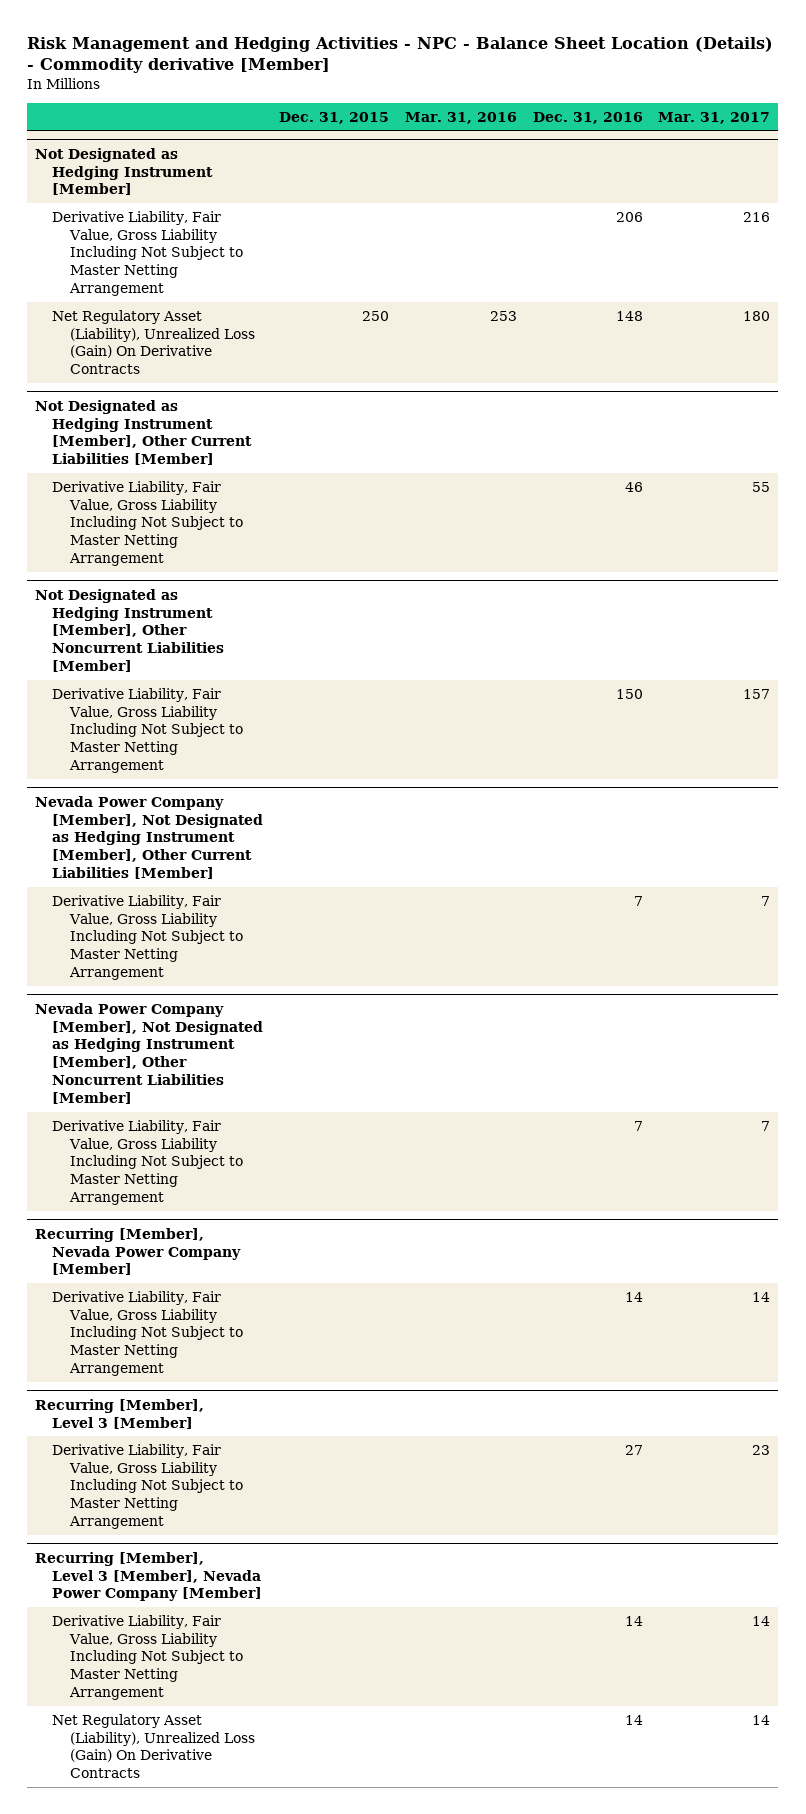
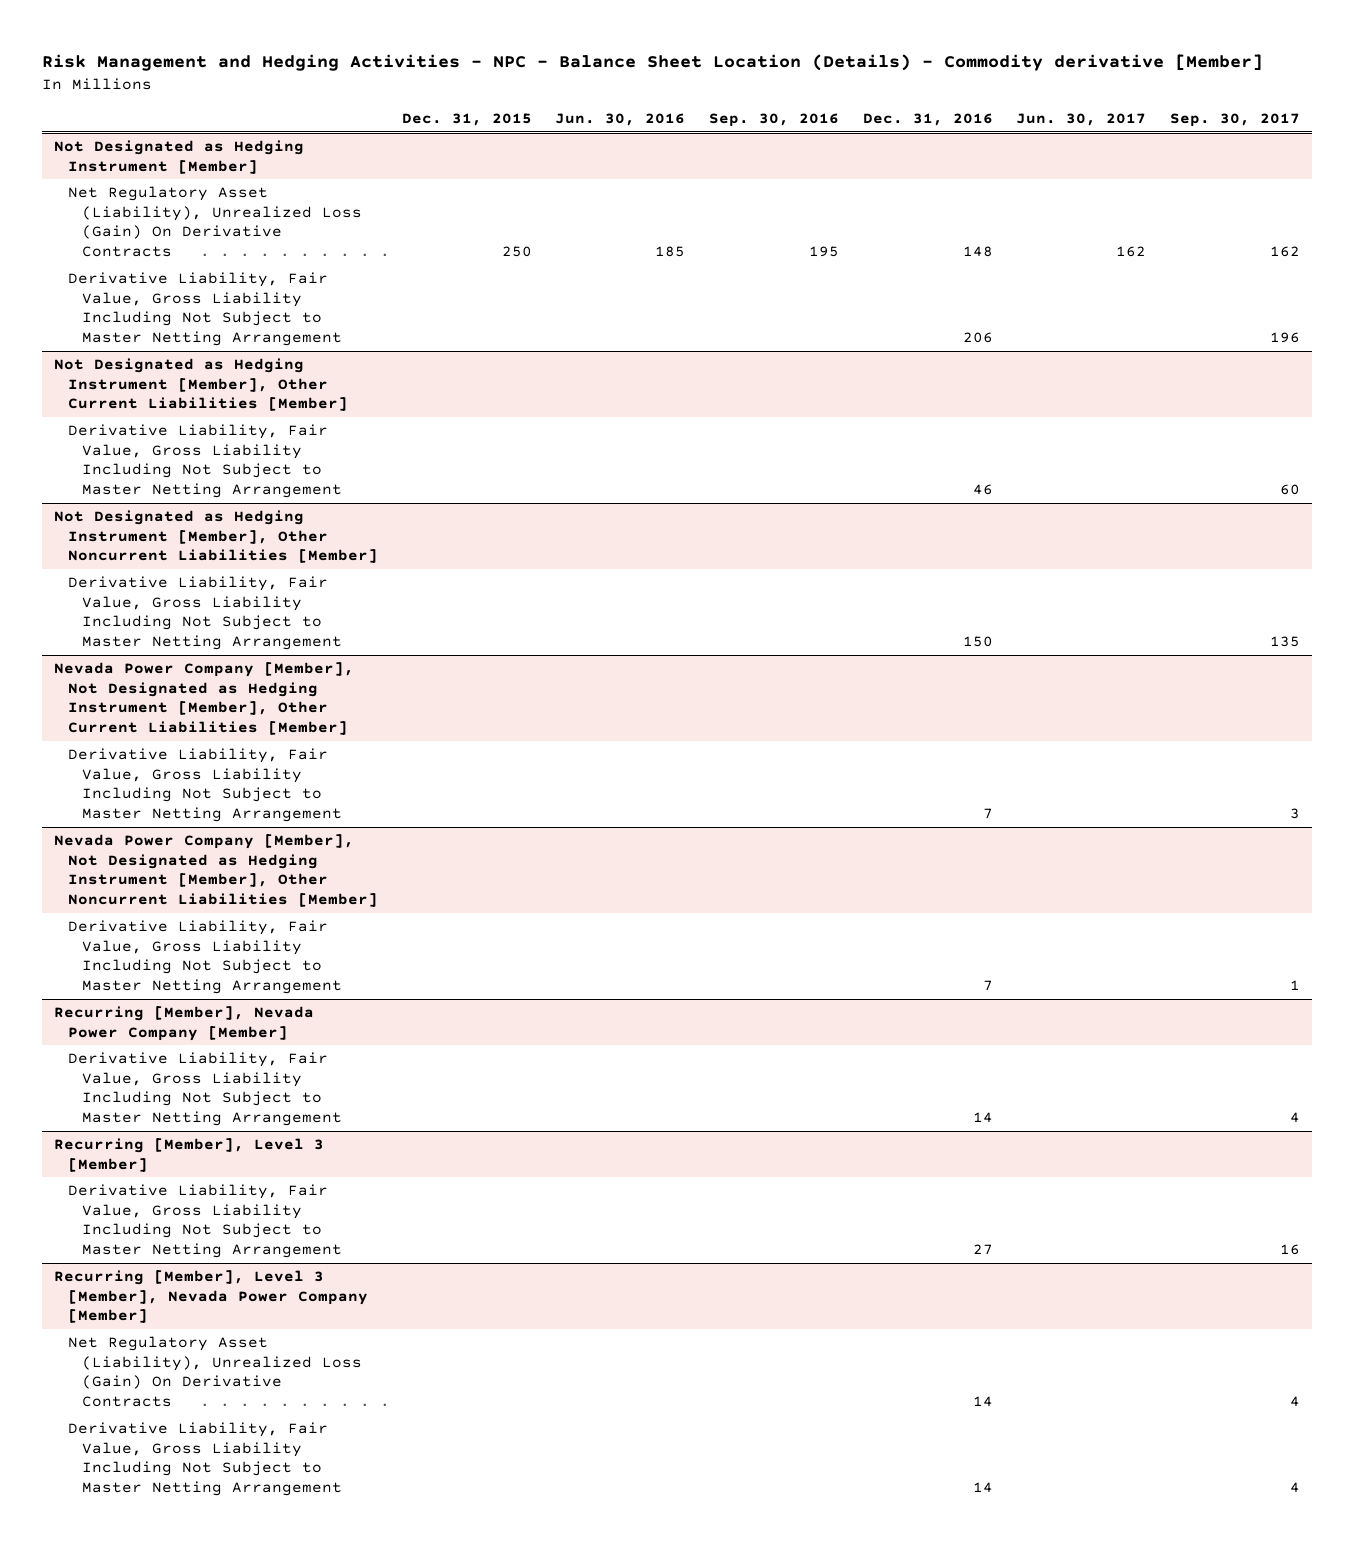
[404,111,517,124] Mar. 31, 2016 -> none
[658,111,771,124] Mar. 31, 2017 -> none
none -> [555,113,686,127] Jun. 30, 2016
none -> [708,113,839,128] Sep. 30, 2016
none -> [1016,113,1147,127] Jun. 30, 2017
none -> [1170,113,1301,128] Sep. 30, 2017
[52,210,243,297] Derivative Liability, Fair Value, Gross Liability Including Not Subject to Master Netting Arrangement -> [67,271,342,347] Derivative Liability, Fair Value, Gross Liability Including Not Subject to Master Netting Arrangement
[52,1614,243,1701] Derivative Liability, Fair Value, Gross Liability Including Not Subject to Master Netting Arrangement -> [67,1421,342,1497] Derivative Liability, Fair Value, Gross Liability Including Not Subject to Master Netting Arrangement

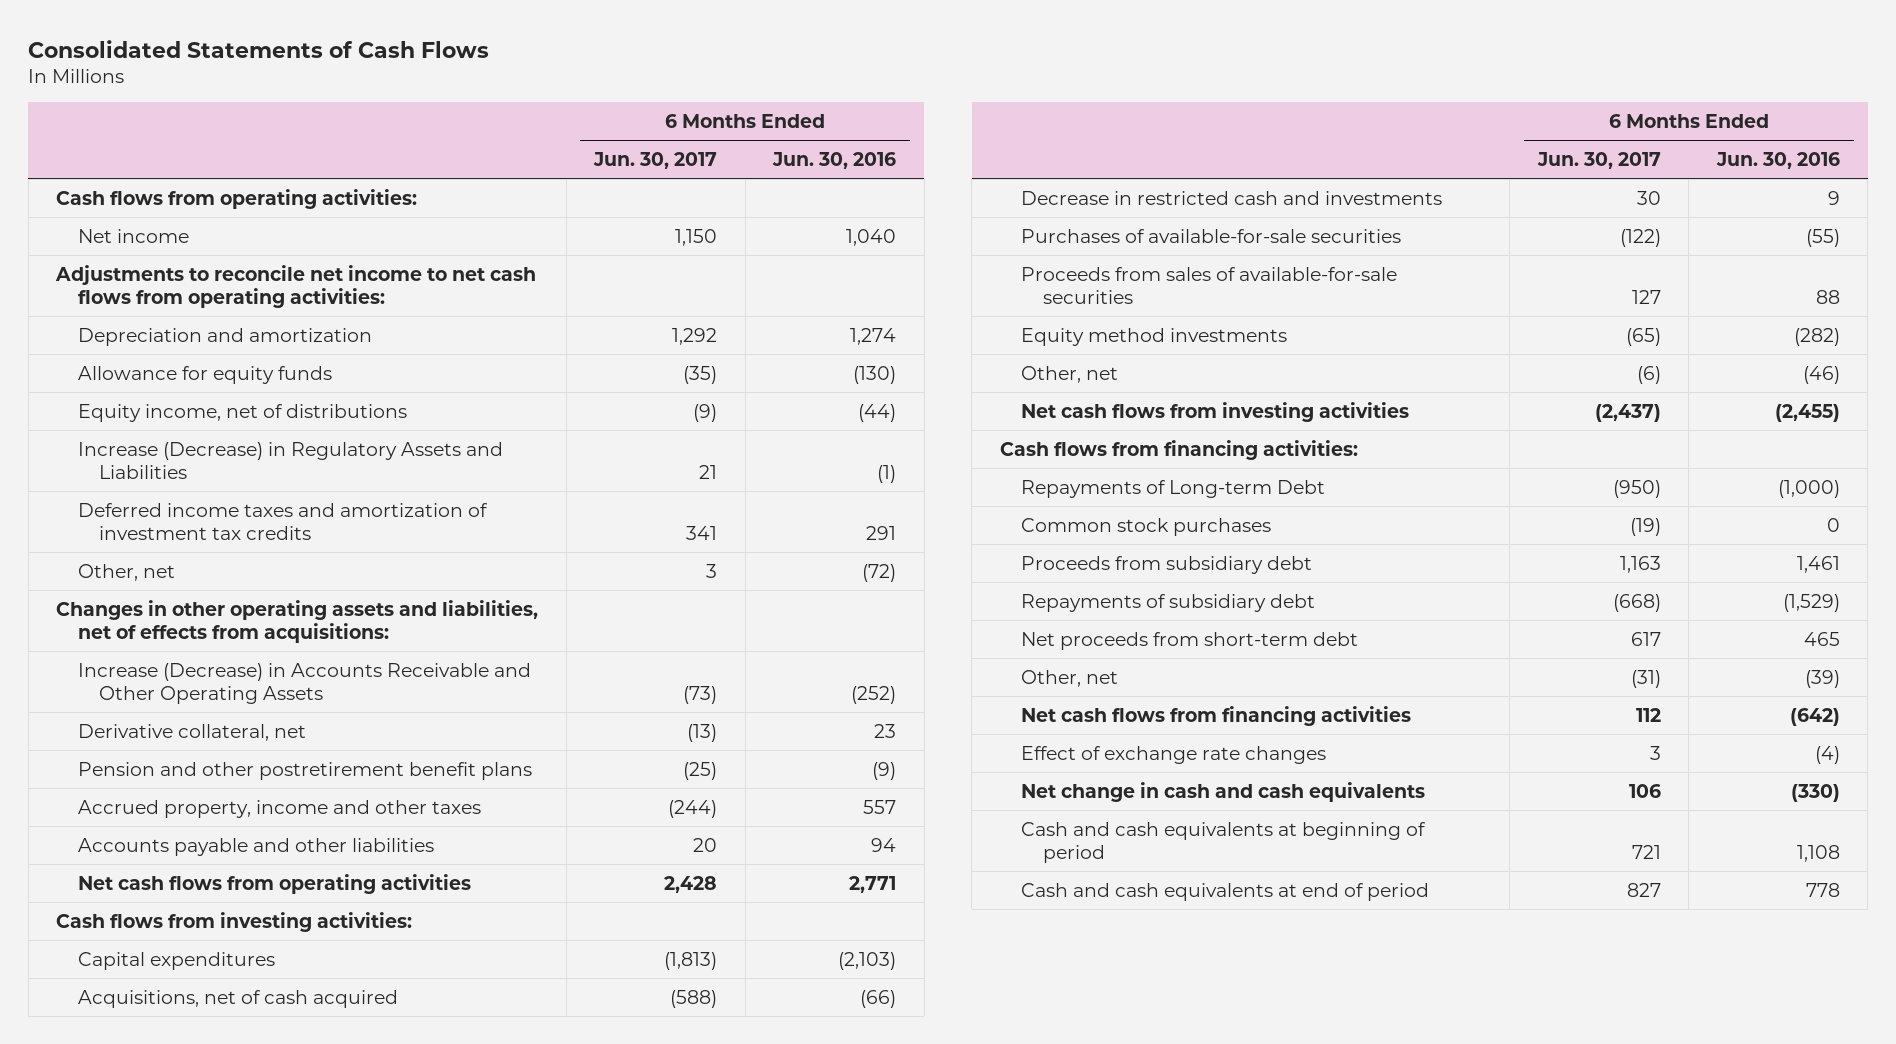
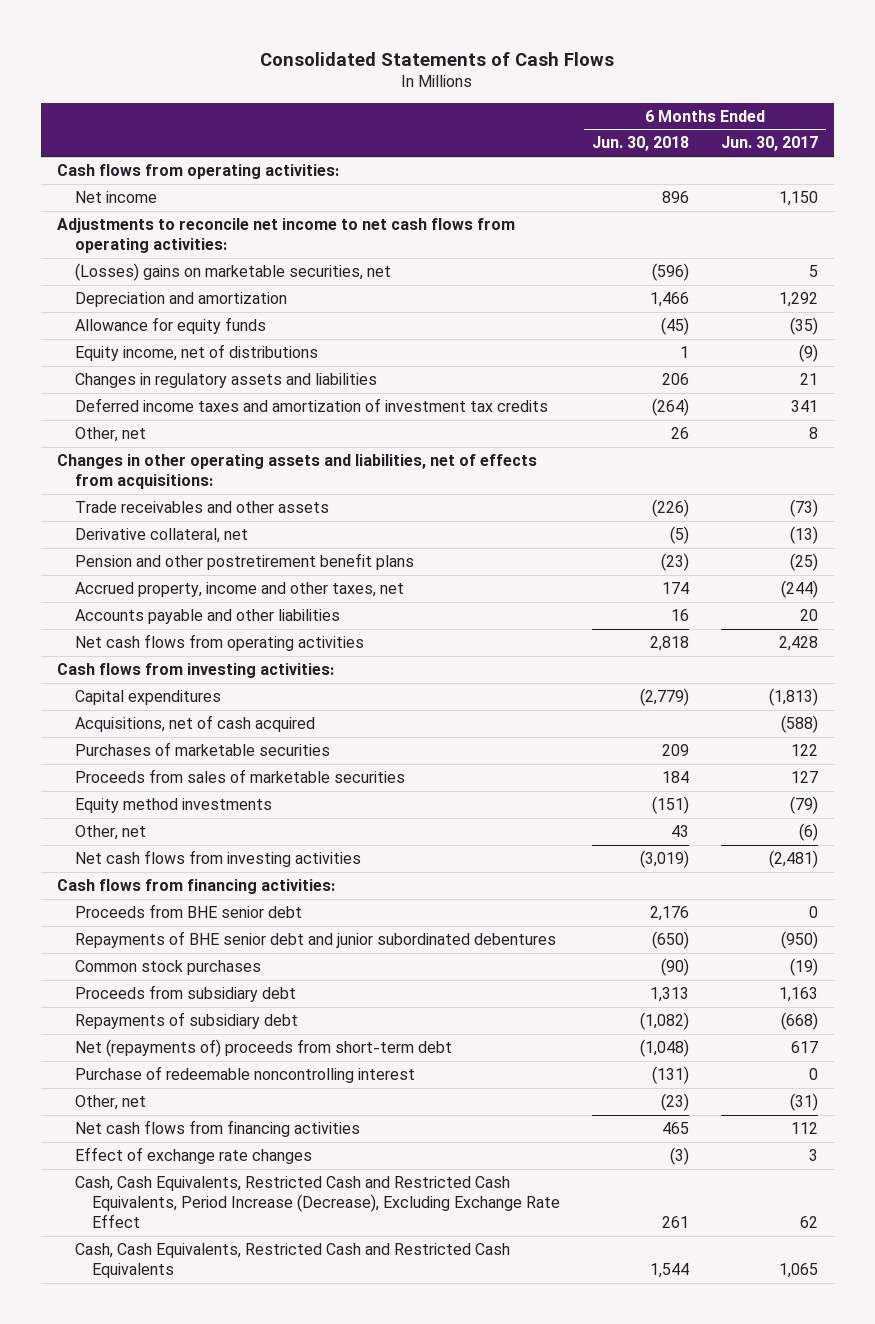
[772,151,897,169] Jun. 30, 2016 -> none
none -> [592,136,690,152] Jun. 30, 2018
none -> [74,262,391,281] (Losses) gains on marketable securities, net
[77,441,503,479] Increase (Decrease) in Regulatory Assets and Liabilities -> [74,372,377,388] Changes in regulatory assets and liabilities
[706,563,718,578] 3 -> [809,426,819,439] 8
[77,662,531,704] Increase (Decrease) in Accounts Receivable and Other Operating Assets -> [74,500,329,513] Trade receivables and other assets
[77,799,481,818] Accrued property, income and other taxes -> [74,581,404,597] Accrued property, income and other taxes, net
[1021,190,1443,205] Decrease in restricted cash and investments -> none
[1021,228,1402,243] Purchases of available-for-sale securities -> none
none -> [74,741,330,756] Purchases of marketable securities
[1021,266,1398,304] Proceeds from sales of available-for-sale securities -> [74,768,405,783] Proceeds from sales of marketable securities
[1625,327,1661,346] (65) -> [790,795,819,814] (79)
[1594,403,1661,422] (2,437) -> [769,849,819,868] (2,481)
none -> [74,903,302,918] Proceeds from BHE senior debt
[1021,479,1326,498] Repayments of Long-term Debt -> [74,930,556,948] Repayments of BHE senior debt and junior subordinated debentures
[1021,631,1359,650] Net proceeds from short-term debt -> [74,1038,452,1057] Net (repayments of) proceeds from short-term debt
none -> [74,1065,415,1083] Purchase of redeemable noncontrolling interest
[1021,781,1426,802] Net change in cash and cash equivalents -> none
[1021,821,1427,863] Cash and cash equivalents at beginning of period -> none
[1021,882,1430,901] Cash and cash equivalents at end of period -> none
none -> [74,1175,561,1229] Cash, Cash Equivalents, Restricted Cash and Restricted Cash Equivalents, Period Increase (Decrease), Excluding Exchange Rate Effect
none -> [74,1242,510,1279] Cash, Cash Equivalents, Restricted Cash and Restricted Cash Equivalents

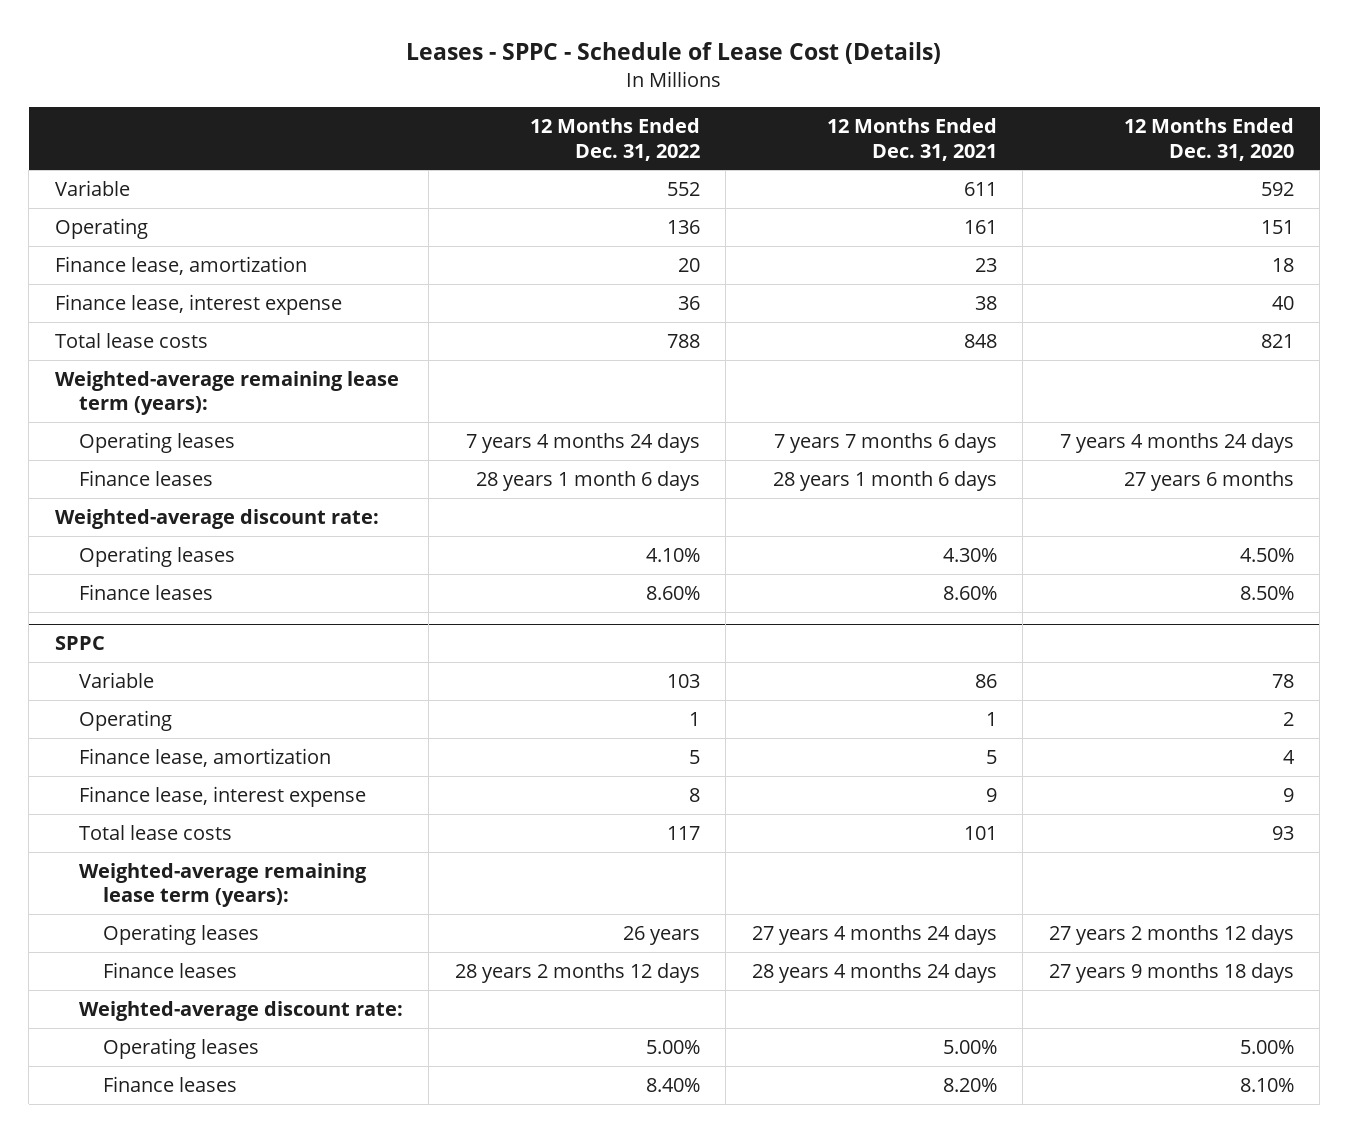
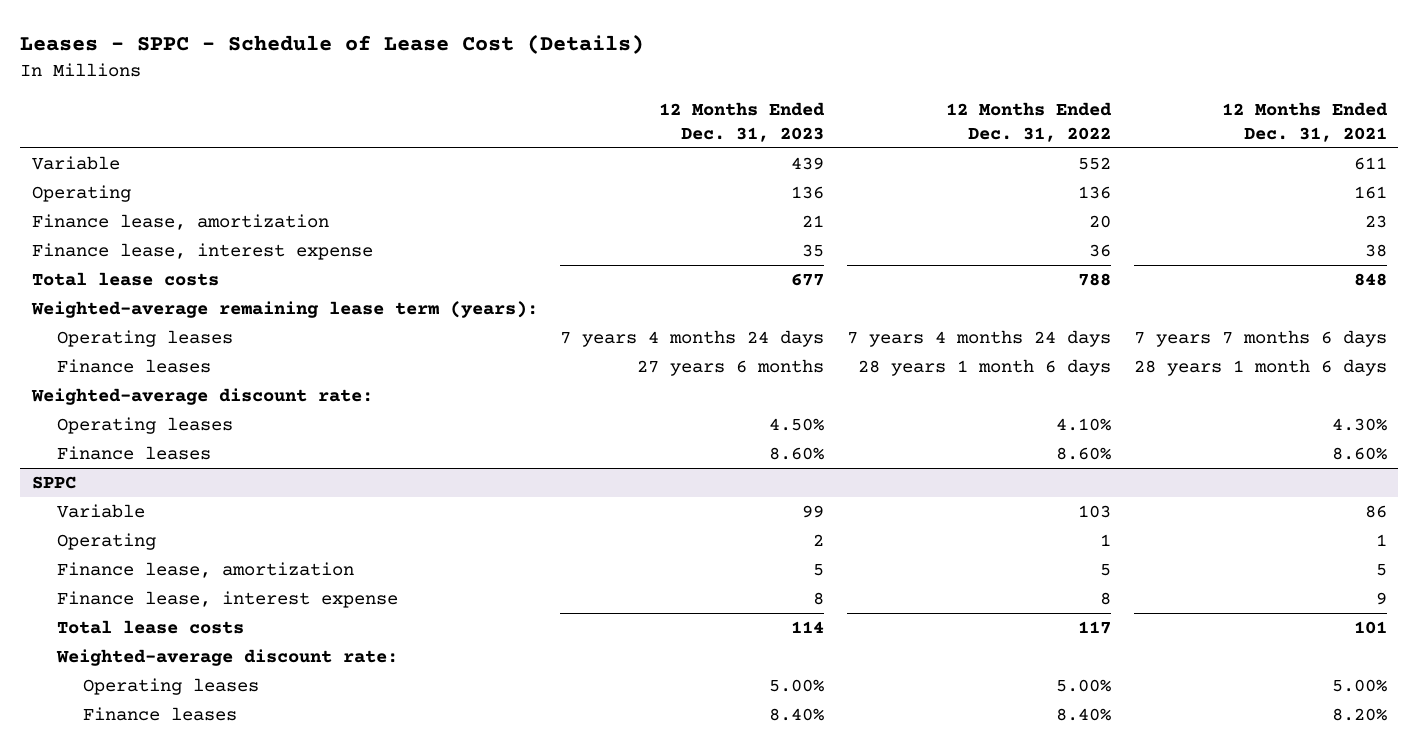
[1123,118,1294,161] 12 Months Ended Dec. 31, 2020 -> none
none -> [659,101,826,142] 12 Months Ended Dec. 31, 2023
[78,863,367,908] Weighted-average remaining lease term (years): -> none
[102,924,259,946] Operating leases -> none
[102,962,237,979] Finance leases -> none

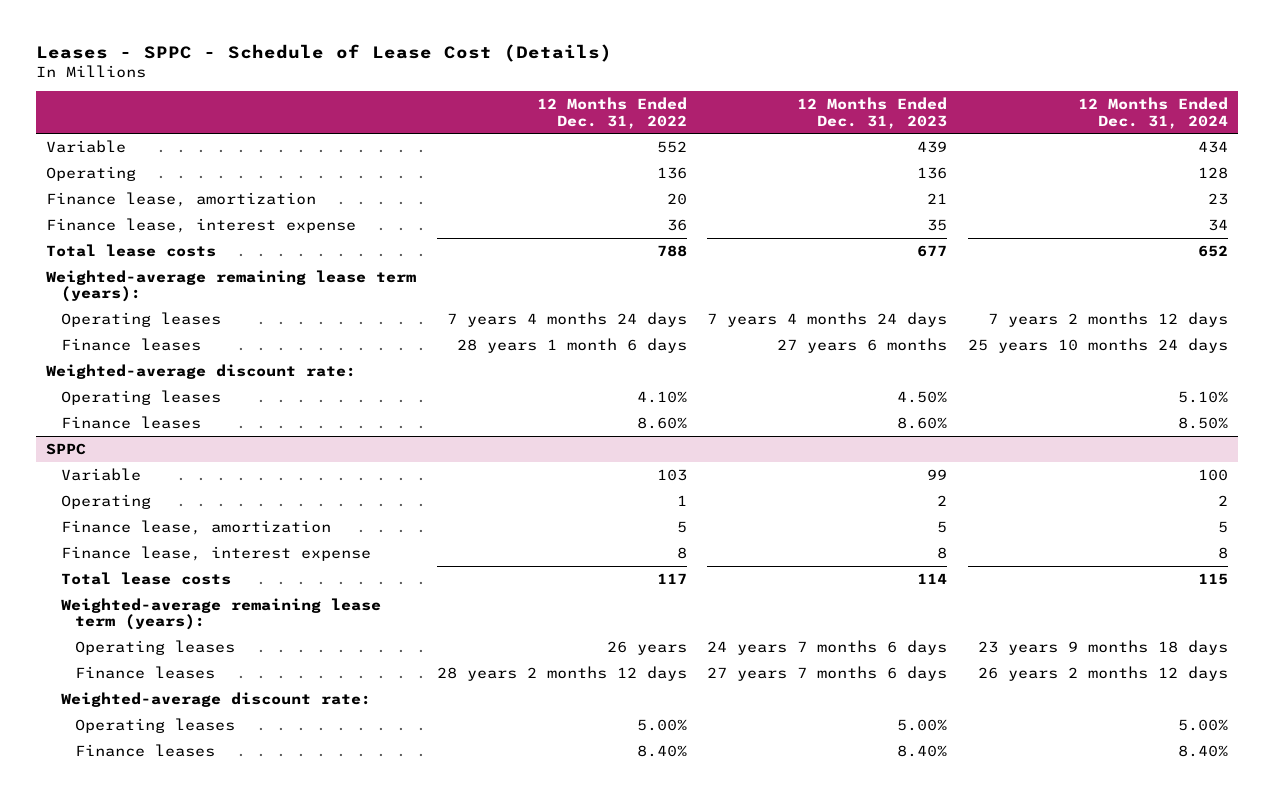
[1221,101,1388,142] 12 Months Ended Dec. 31, 2021 -> none
none -> [1077,97,1228,129] 12 Months Ended Dec. 31, 2024
none -> [60,597,381,631] Weighted-average remaining lease term (years):
none -> [75,639,236,655] Operating leases
none -> [75,665,216,679] Finance leases

